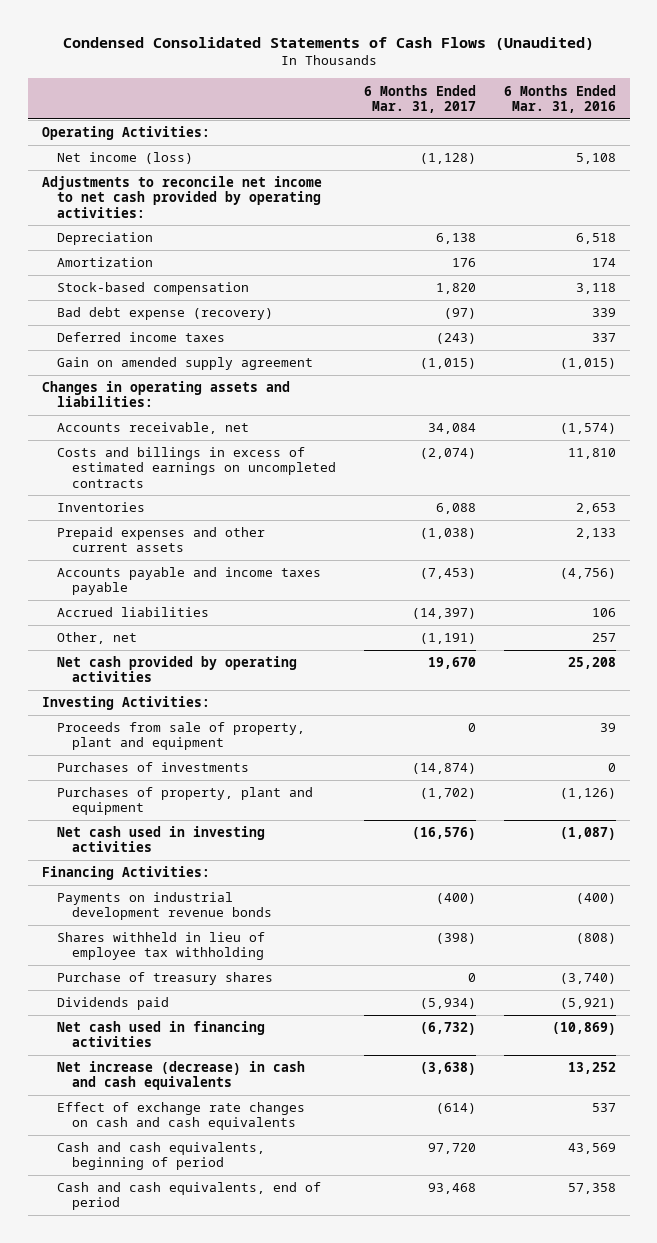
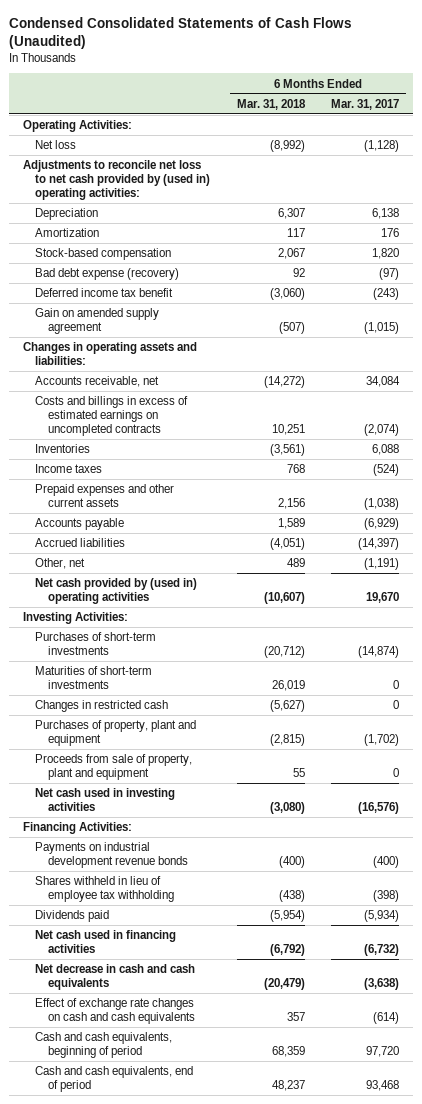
[503,84,616,113] 6 Months Ended Mar. 31, 2016 -> none
none -> [236,98,306,110] Mar. 31, 2018
[56,152,193,165] Net income (loss) -> [35,140,77,150] Net loss
[41,176,322,218] Adjustments to reconcile net income to net cash provided by operating activities: -> [22,160,211,201] Adjustments to reconcile net loss to net cash provided by (used in) operating activities:
[56,332,225,343] Deferred income taxes -> [35,288,174,298] Deferred income tax benefit
none -> [35,464,103,474] Income taxes
[56,567,321,596] Accounts payable and income taxes payable -> none
none -> [35,518,125,531] Accounts payable
[56,656,297,683] Net cash provided by operating activities -> [35,578,198,605] Net cash provided by (used in) operating activities
[56,762,249,773] Purchases of investments -> [35,632,157,656] Purchases of short-term investments
none -> [35,666,153,690] Maturities of short-term investments
none -> [35,700,169,713] Changes in restricted cash
[56,722,305,751] Proceeds from sale of property, plant and equipment -> [35,754,193,781] Proceeds from sale of property, plant and equipment
[56,972,273,986] Purchase of treasury shares -> none
[56,1061,305,1091] Net increase (decrease) in cash and cash equivalents -> [35,964,196,991] Net decrease in cash and cash equivalents

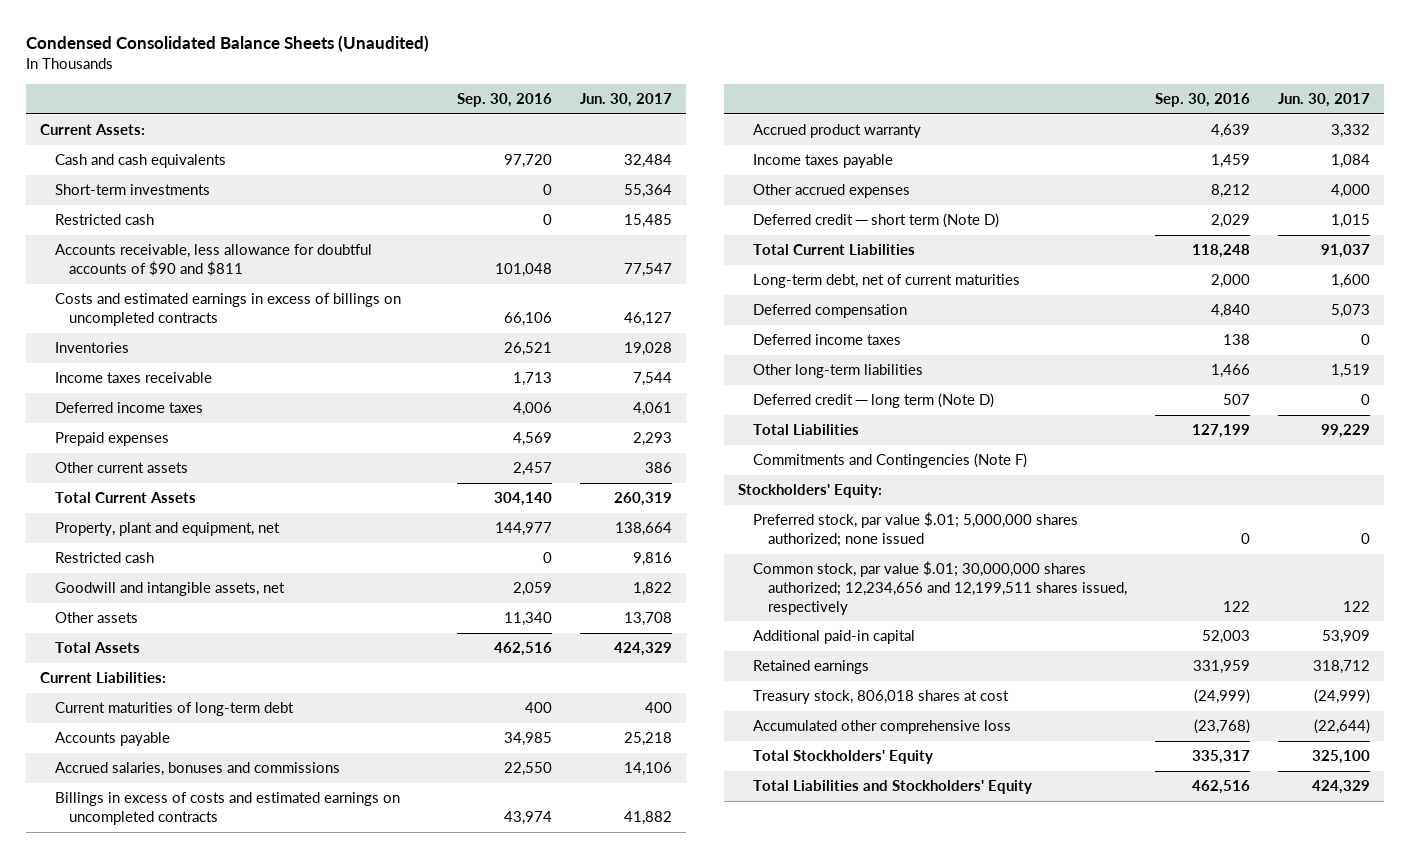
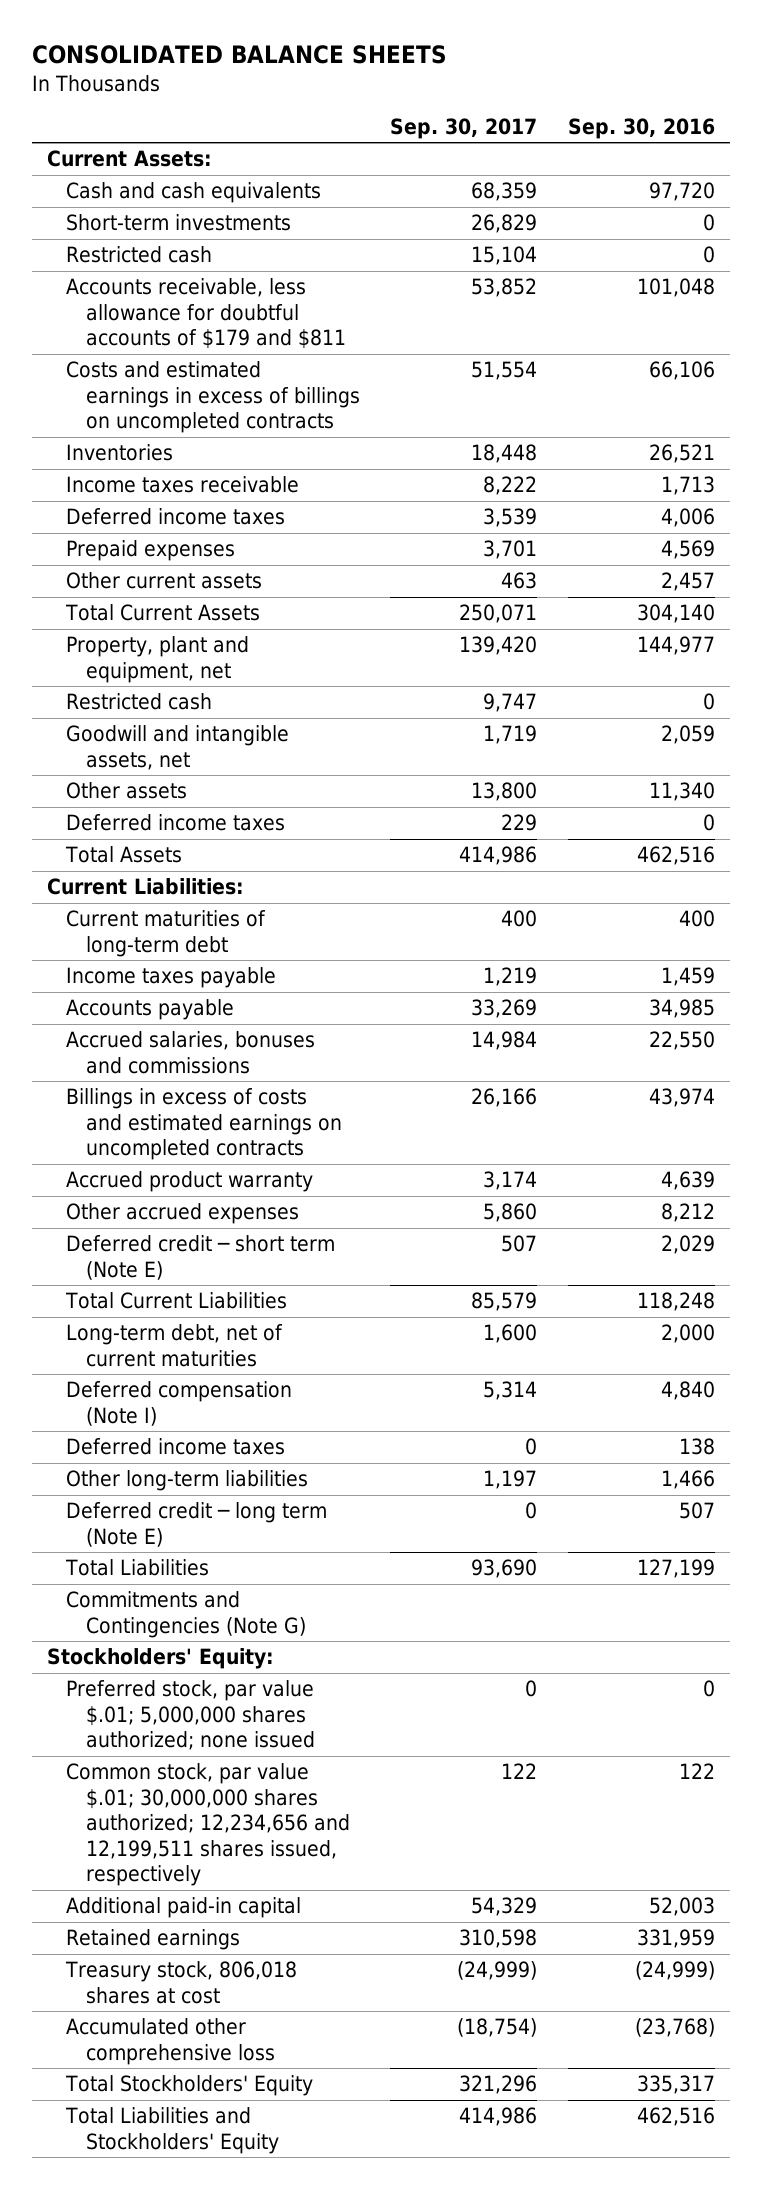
[25,34,429,52] Condensed Consolidated Balance Sheets (Unaudited) -> [31,45,447,65] CONSOLIDATED BALANCE SHEETS
[580,93,673,108] Jun. 30, 2017 -> none
none -> [390,118,538,140] Sep. 30, 2017
[54,244,372,277] Accounts receivable, less allowance for doubtful accounts of $90 and $811 -> [66,278,347,350] Accounts receivable, less allowance for doubtful accounts of $179 and $811
none -> [66,814,286,832] Deferred income taxes
[752,154,893,169] Income taxes payable -> [66,967,277,989] Income taxes payable
[752,213,999,229] Deferred credit ─ short term (Note D) -> [66,1235,336,1280] Deferred credit ─ short term (Note E)
[752,304,907,319] Deferred compensation -> [66,1381,293,1426] Deferred compensation (Note I)
[752,393,994,409] Deferred credit ─ long term (Note D) -> [66,1502,328,1547] Deferred credit ─ long term (Note E)
[752,453,1027,469] Commitments and Contingencies (Note F) -> [66,1591,307,1638] Commitments and Contingencies (Note G)

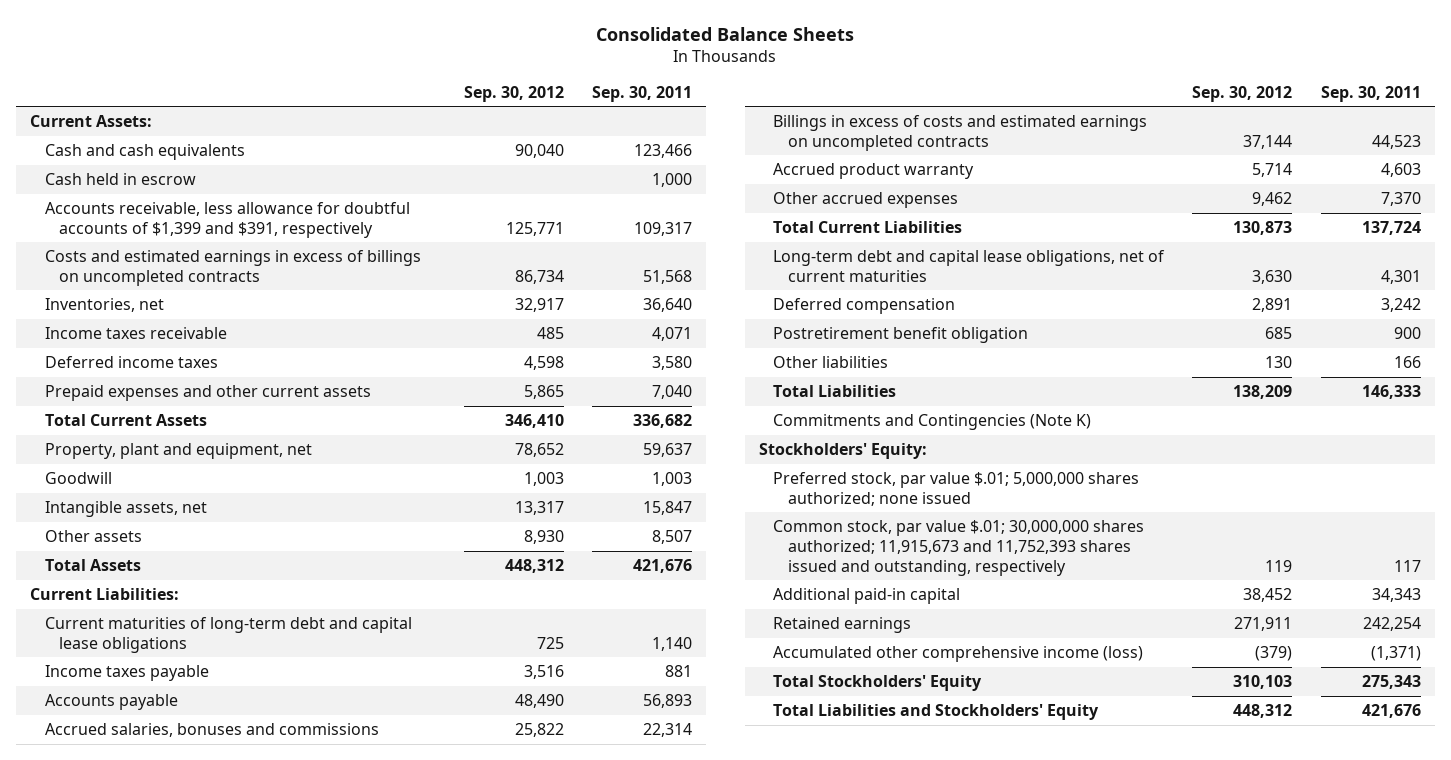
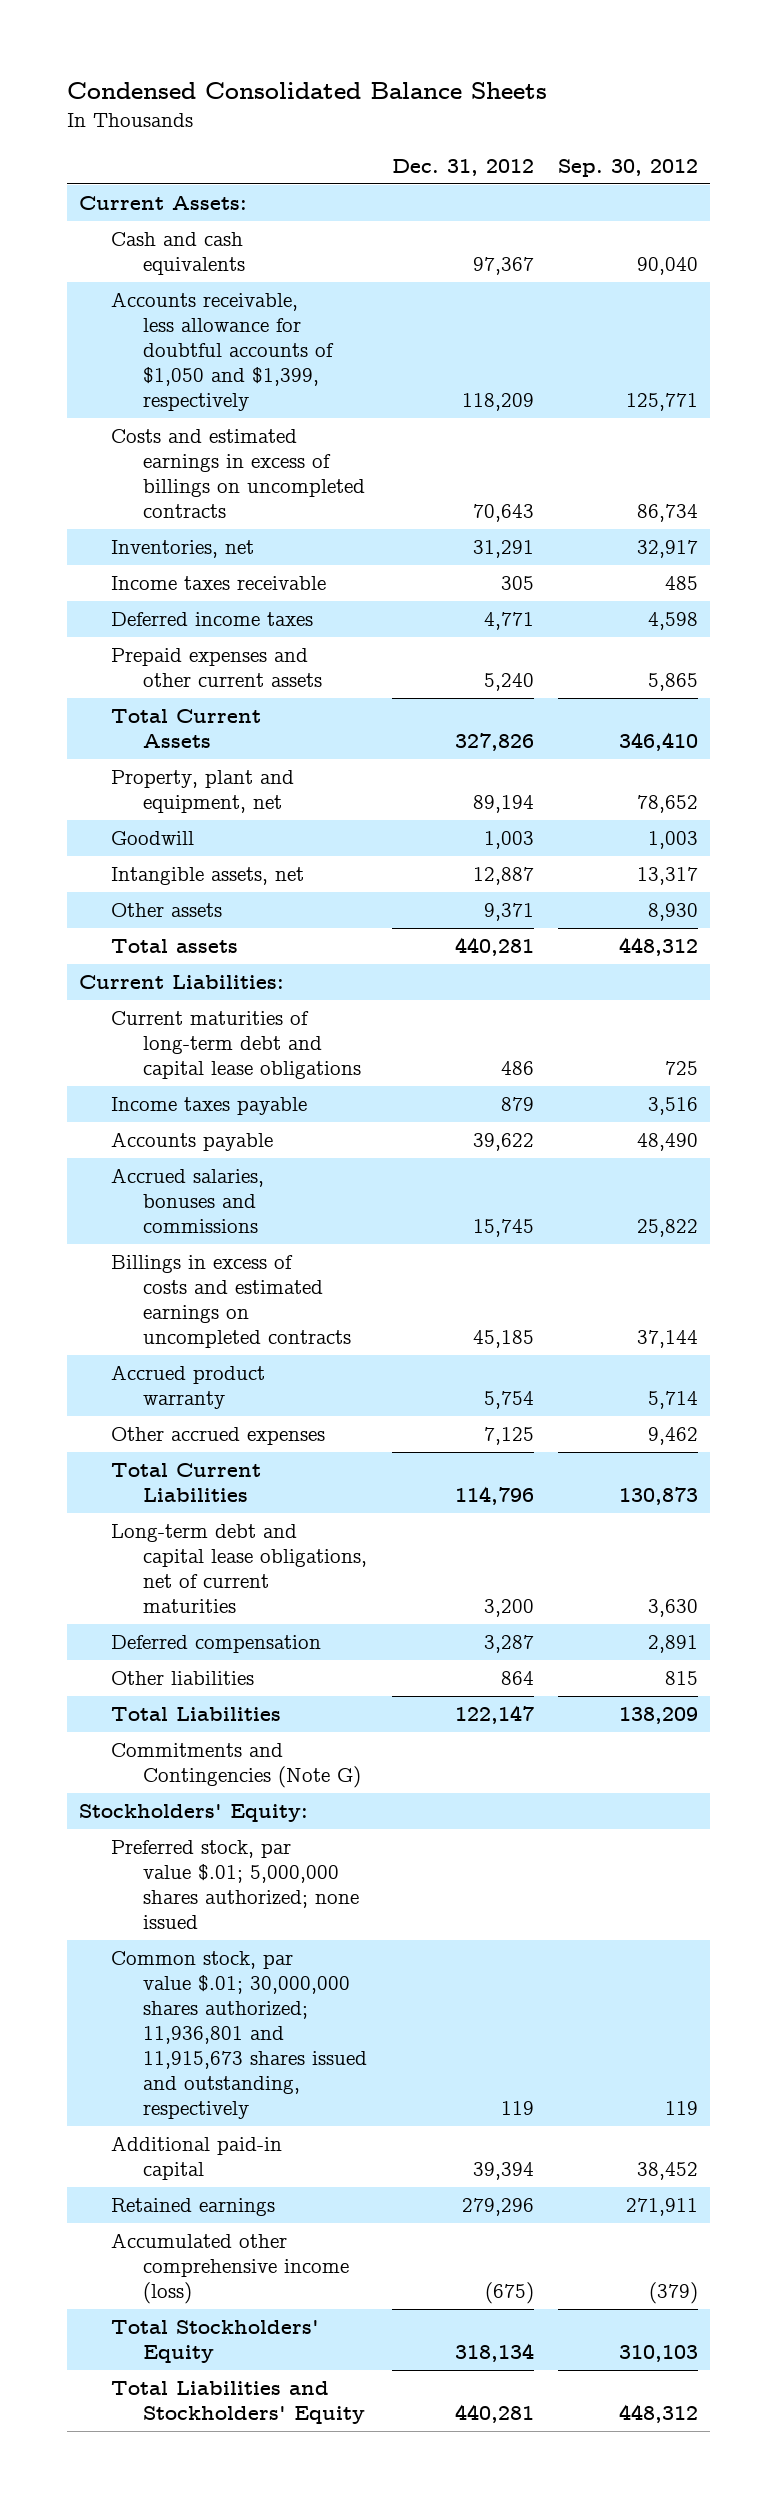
[596,26,855,41] Consolidated Balance Sheets -> [66,81,547,99] Condensed Consolidated Balance Sheets
[591,85,692,102] Sep. 30, 2011 -> none
none -> [391,159,534,177] Dec. 31, 2012
[44,172,196,185] Cash held in escrow -> none
[44,201,410,238] Accounts receivable, less allowance for doubtful accounts of $1,399 and $391, respectively -> [111,292,335,411] Accounts receivable, less allowance for doubtful accounts of $1,050 and $1,399, respectively
[44,558,141,571] Total Assets -> [111,939,239,954] Total assets
[773,326,1029,343] Postretirement benefit obligation -> none
[1265,355,1293,368] 130 -> [664,1671,698,1686] 815
[773,413,1092,430] Commitments and Contingencies (Note K) -> [111,1743,362,1789] Commitments and Contingencies (Note G)
[773,519,1145,576] Common stock, par value $.01; 30,000,000 shares authorized; 11,915,673 and 11,752,393 shares issued and outstanding, respectively -> [111,1951,368,2119] Common stock, par value $.01; 30,000,000 shares authorized; 11,936,801 and 11,915,673 shares issued and outstanding, respectively

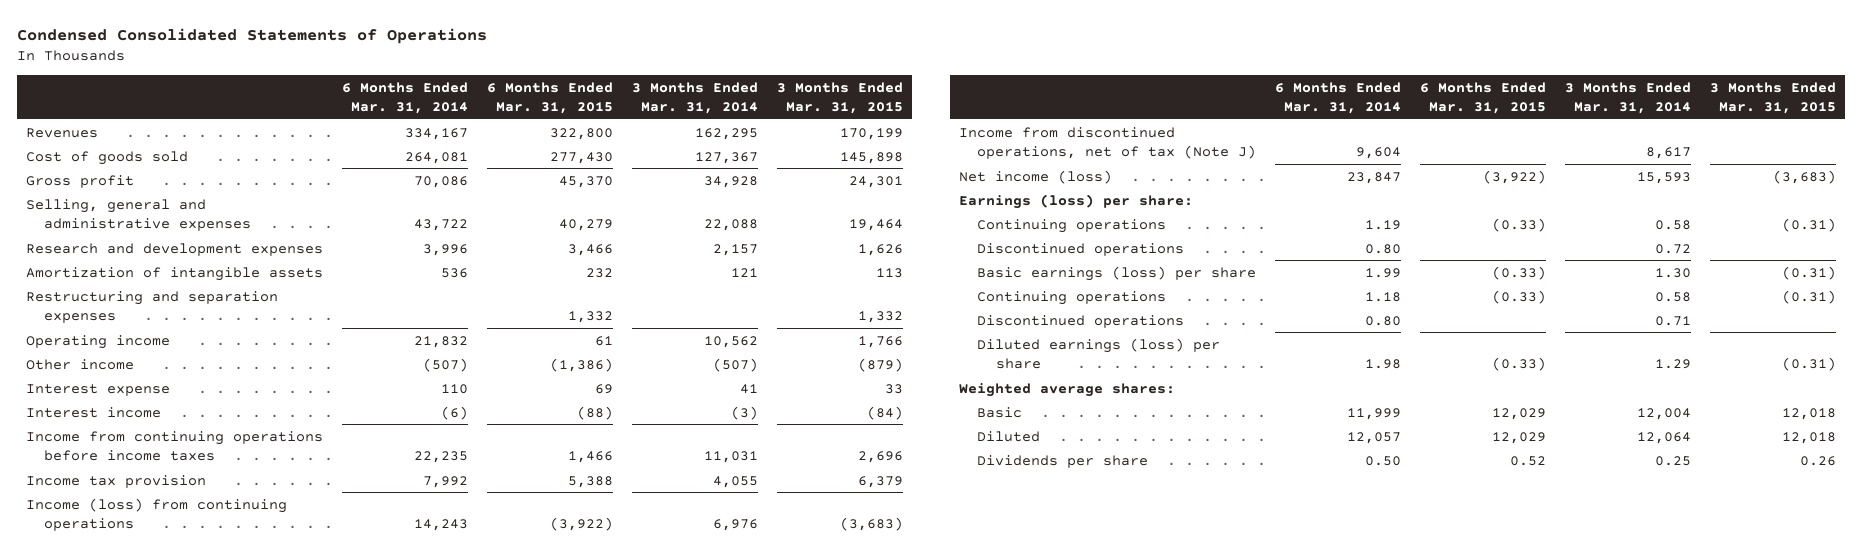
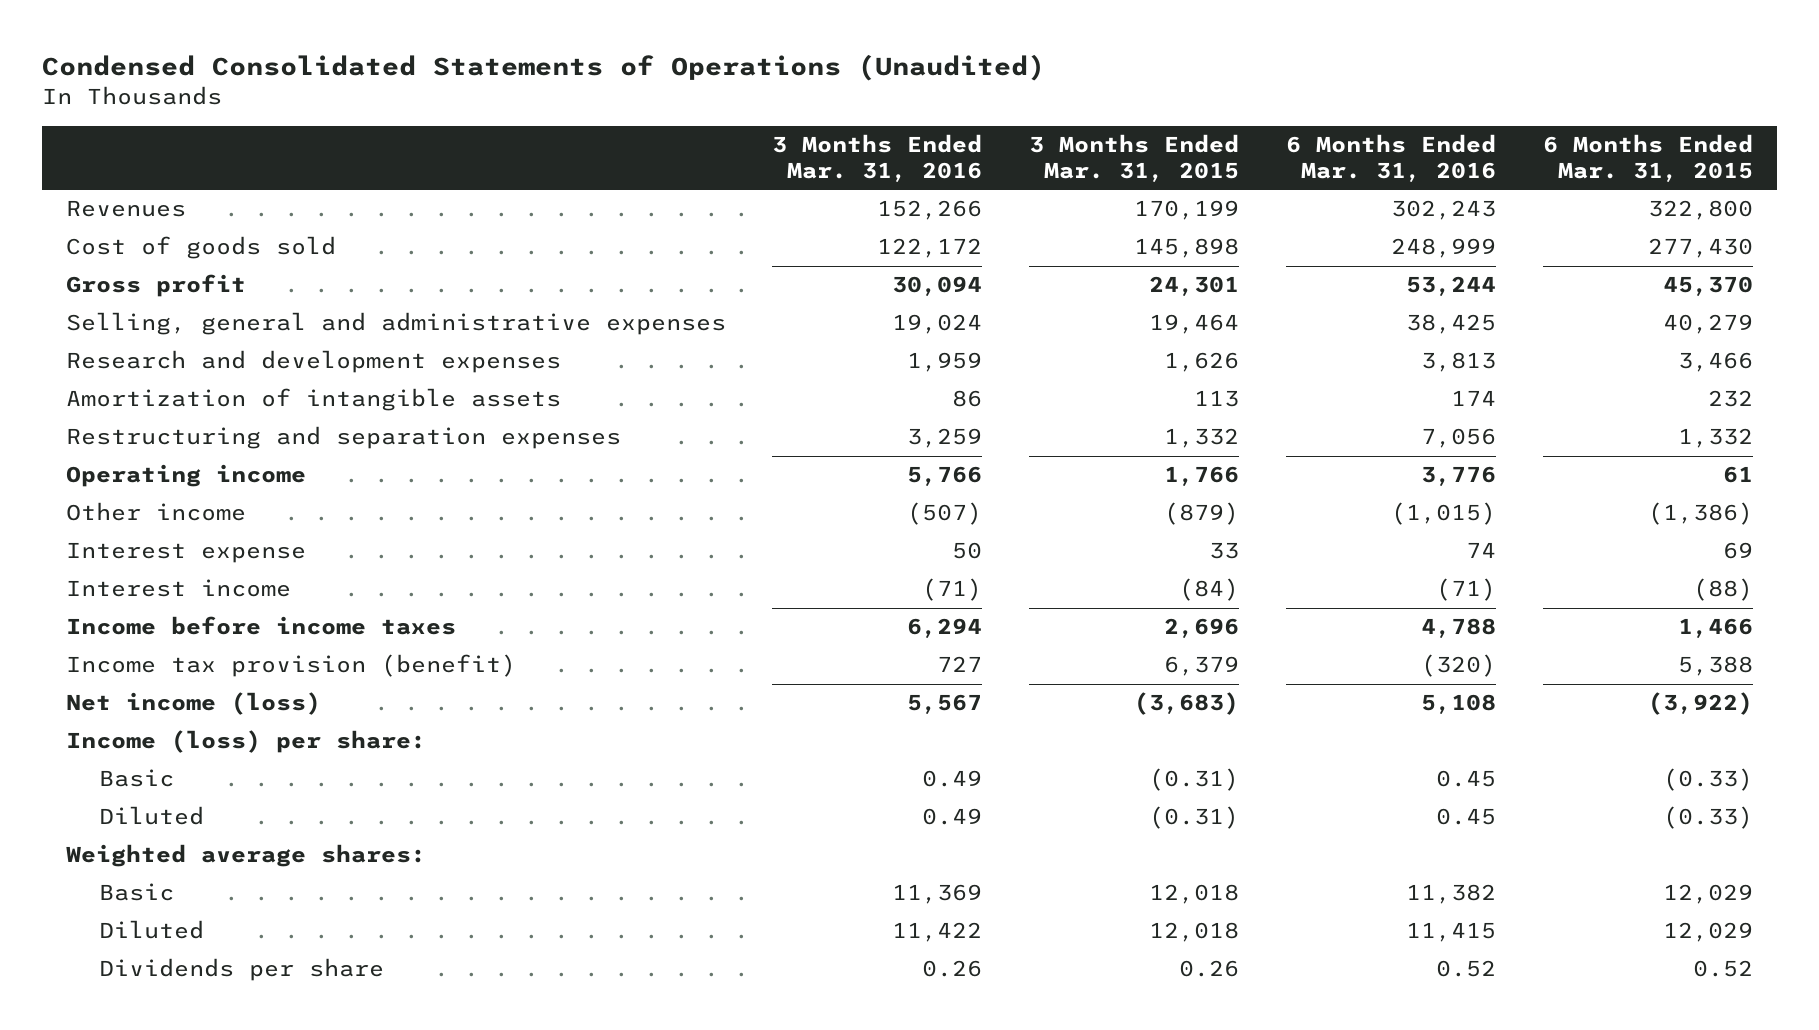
[16,27,487,44] Condensed Consolidated Statements of Operations -> [42,54,1046,82] Condensed Consolidated Statements of Operations (Unaudited)
[342,81,469,114] 6 Months Ended Mar. 31, 2014 -> none
[631,81,758,114] 3 Months Ended Mar. 31, 2014 -> none
none -> [772,134,983,182] 3 Months Ended Mar. 31, 2016
none -> [1286,134,1497,182] 6 Months Ended Mar. 31, 2016
[26,497,288,531] Income (loss) from continuing operations -> none
[959,126,1257,159] Income from discontinued operations, net of tax (Note J) -> none
[26,430,324,461] Income from continuing operations before income taxes -> [65,616,456,636] Income before income taxes
[26,474,207,488] Income tax provision -> [65,654,516,678] Income tax provision (benefit)
[977,218,1167,233] Continuing operations -> none
[977,242,1185,256] Discontinued operations -> none
[977,290,1167,305] Continuing operations -> none
[977,314,1185,328] Discontinued operations -> none
[959,193,1194,209] Earnings (loss) per share: -> [65,730,426,754] Income (loss) per share:
[977,265,1257,281] Basic earnings (loss) per share -> [99,769,175,788] Basic
[977,337,1221,369] Diluted earnings (loss) per share -> [99,806,205,826] Diluted

